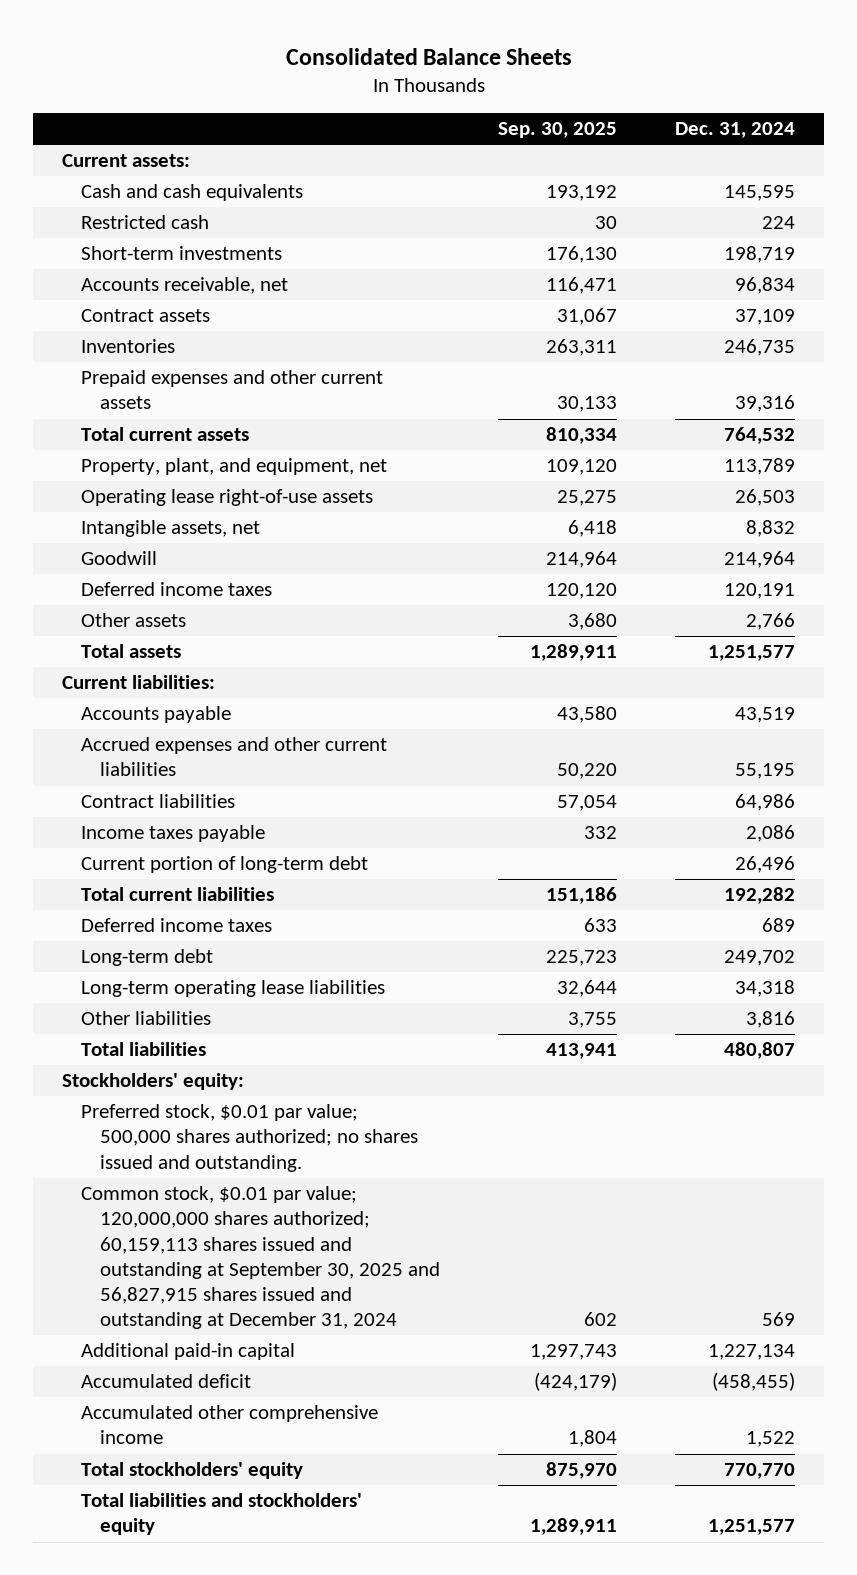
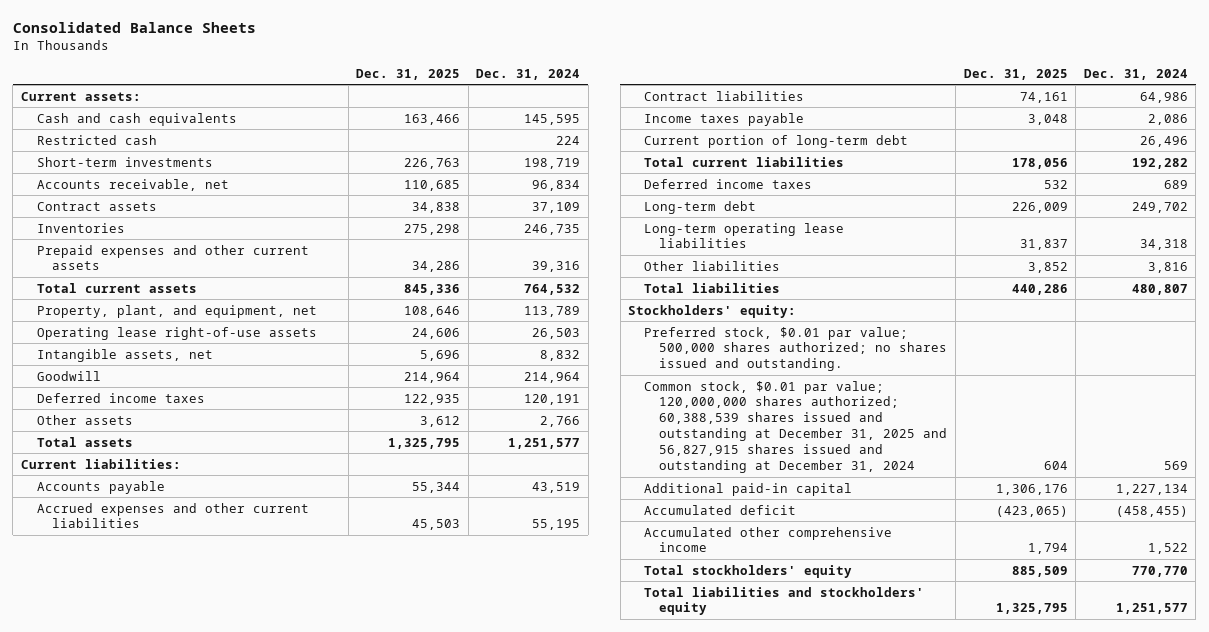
[498,122,618,139] Sep. 30, 2025 -> none
none -> [356,69,461,81] Dec. 31, 2025
[81,1186,441,1329] Common stock, $0.01 par value; 120,000,000 shares authorized; 60,159,113 shares issued and outstanding at September 30, 2025 and 56,827,915 shares issued and outstanding at December 31, 2024 -> [643,380,948,474] Common stock, $0.01 par value; 120,000,000 shares authorized; 60,388,539 shares issued and outstanding at December 31, 2025 and 56,827,915 shares issued and outstanding at December 31, 2024

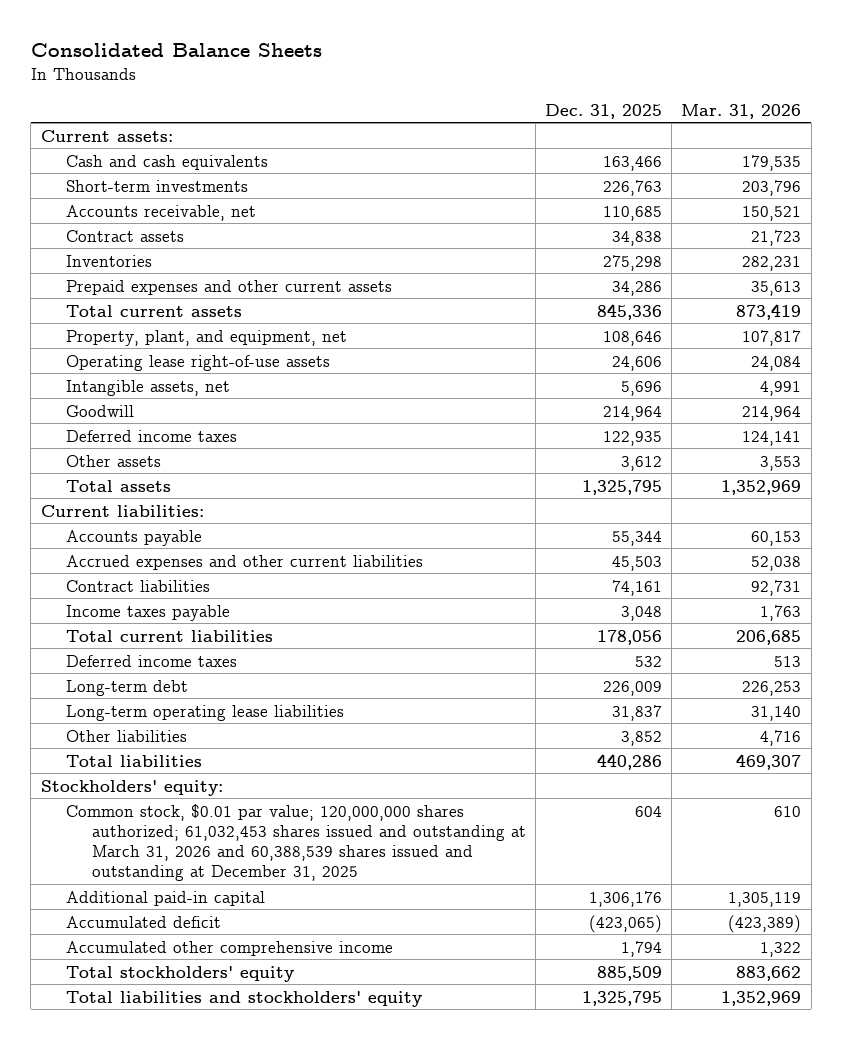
[476,69,581,81] Dec. 31, 2024 -> none
none -> [681,103,802,119] Mar. 31, 2026
[36,134,157,145] Restricted cash -> none
[643,134,908,148] Current portion of long-term debt -> none
[643,326,948,372] Preferred stock, $0.01 par value; 500,000 shares authorized; no shares issued and outstanding. -> none
[643,380,948,474] Common stock, $0.01 par value; 120,000,000 shares authorized; 60,388,539 shares issued and outstanding at December 31, 2025 and 56,827,915 shares issued and outstanding at December 31, 2024 -> [66,803,526,882] Common stock, $0.01 par value; 120,000,000 shares authorized; 61,032,453 shares issued and outstanding at March 31, 2026 and 60,388,539 shares issued and outstanding at December 31, 2025

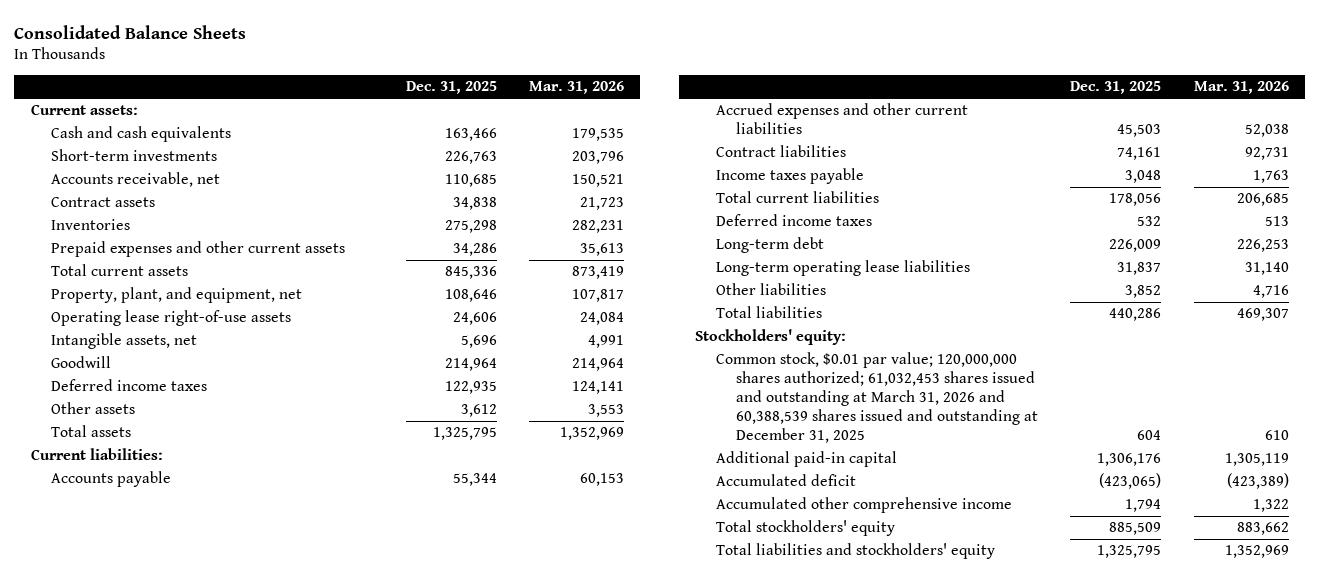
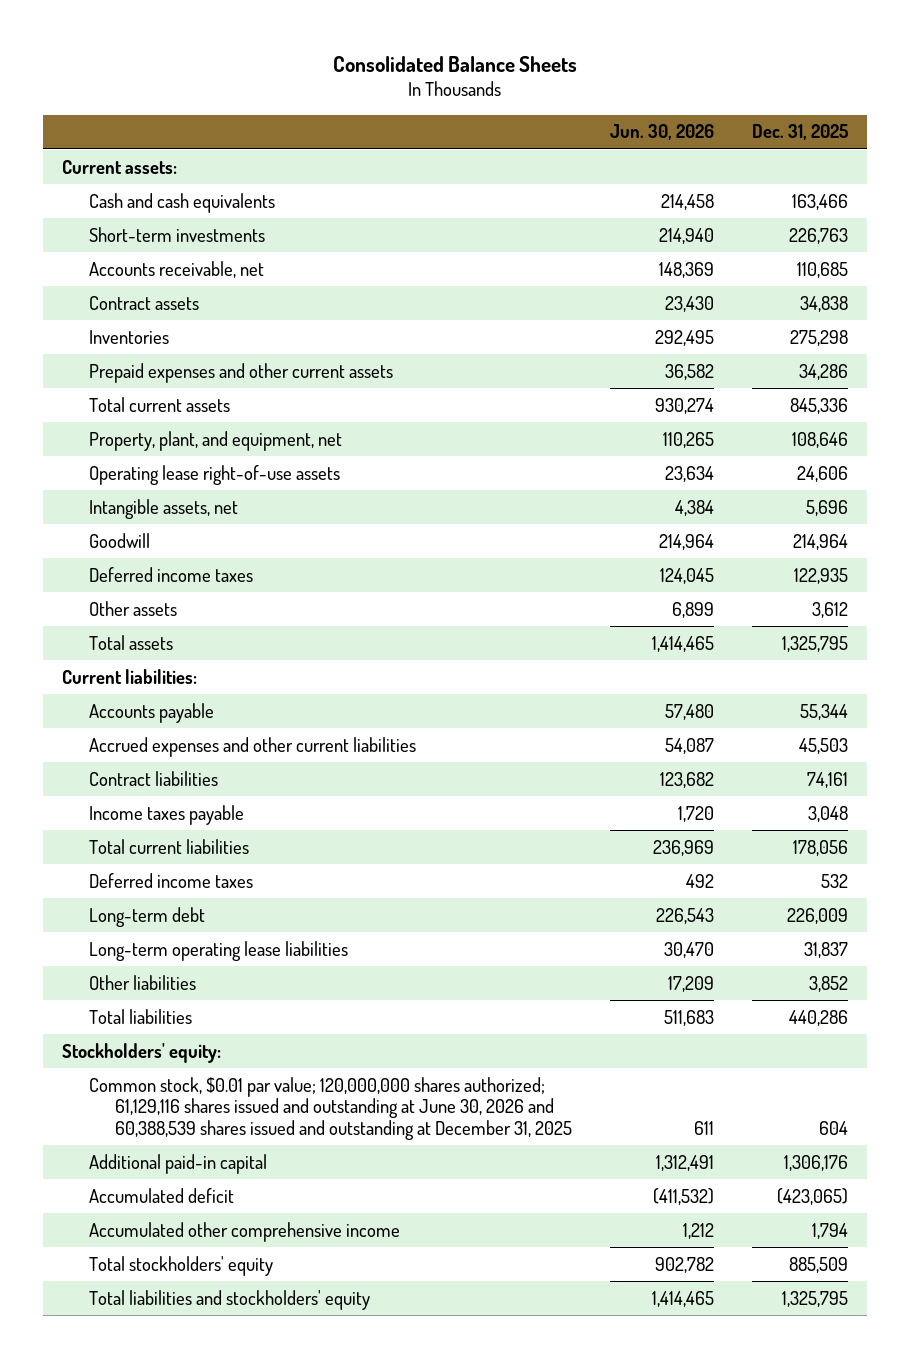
[529,81,625,95] Mar. 31, 2026 -> none
none -> [610,124,715,141] Jun. 30, 2026
[715,352,1039,443] Common stock, $0.01 par value; 120,000,000 shares authorized; 61,032,453 shares issued and outstanding at March 31, 2026 and 60,388,539 shares issued and outstanding at December 31, 2025 -> [88,1076,573,1140] Common stock, $0.01 par value; 120,000,000 shares authorized; 61,129,116 shares issued and outstanding at June 30, 2026 and 60,388,539 shares issued and outstanding at December 31, 2025

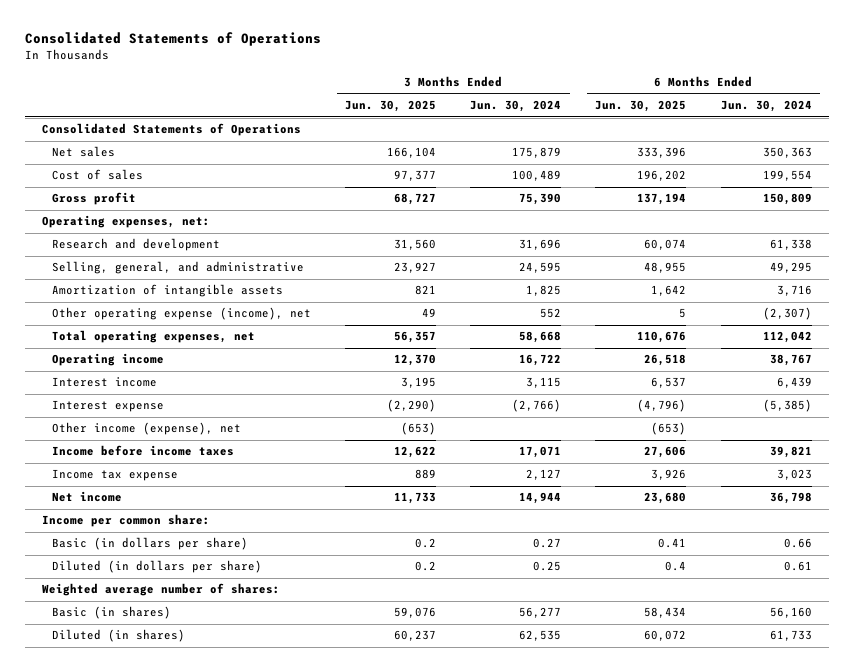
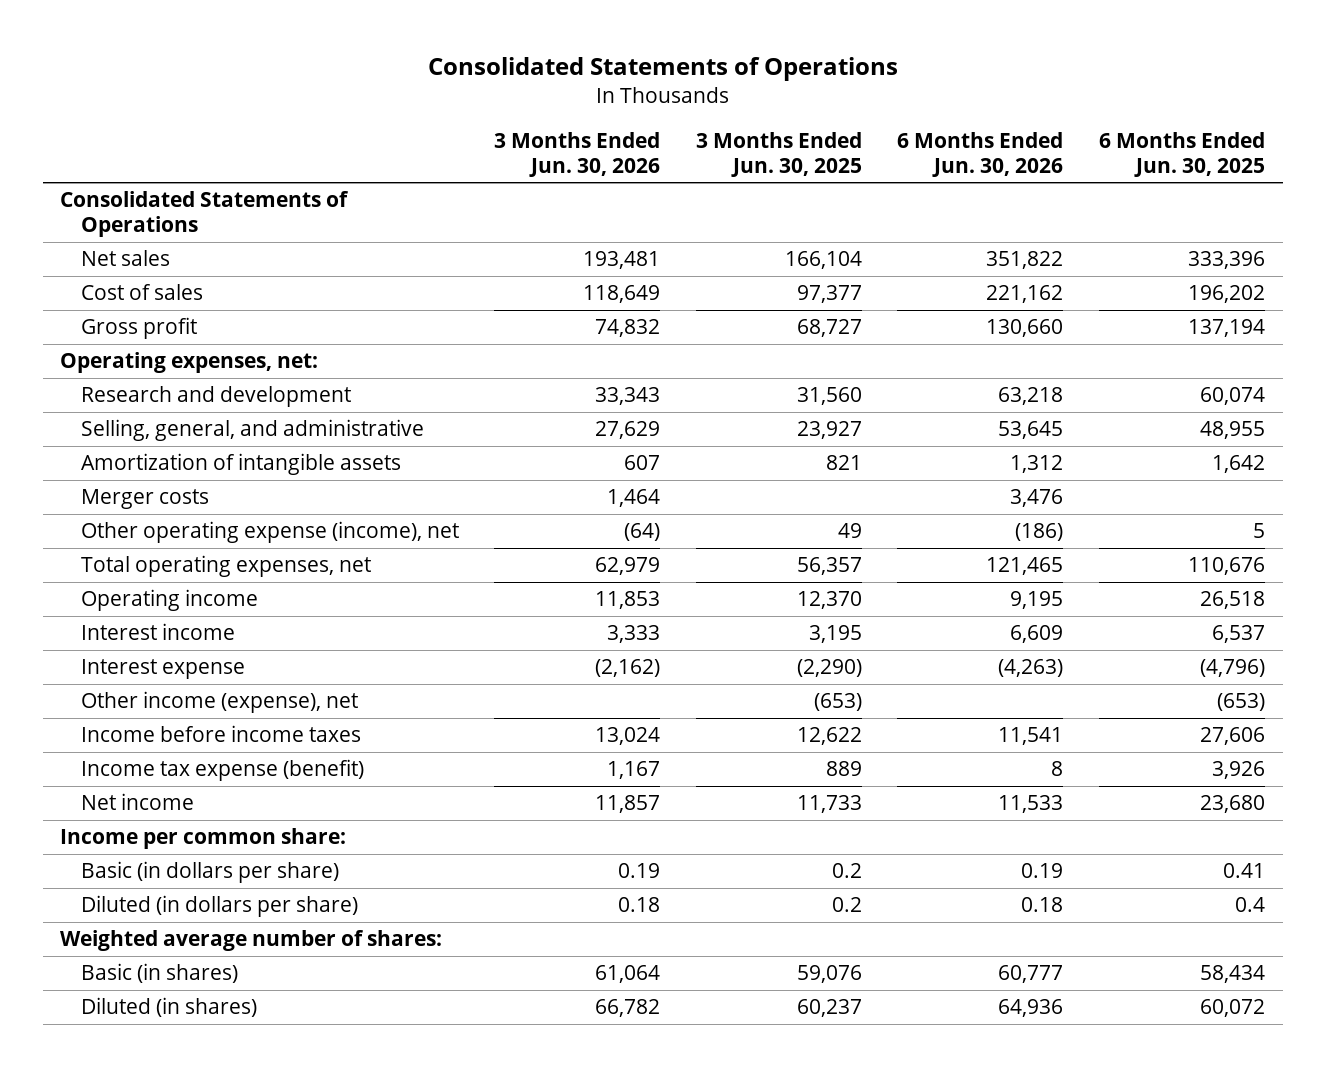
[470,100,562,113] Jun. 30, 2024 -> none
[720,100,812,113] Jun. 30, 2024 -> none
none -> [494,131,661,177] 3 Months Ended Jun. 30, 2026
none -> [897,131,1064,177] 6 Months Ended Jun. 30, 2026
none -> [80,489,209,510] Merger costs
[52,469,179,482] Income tax expense -> [80,759,364,782] Income tax expense (benefit)

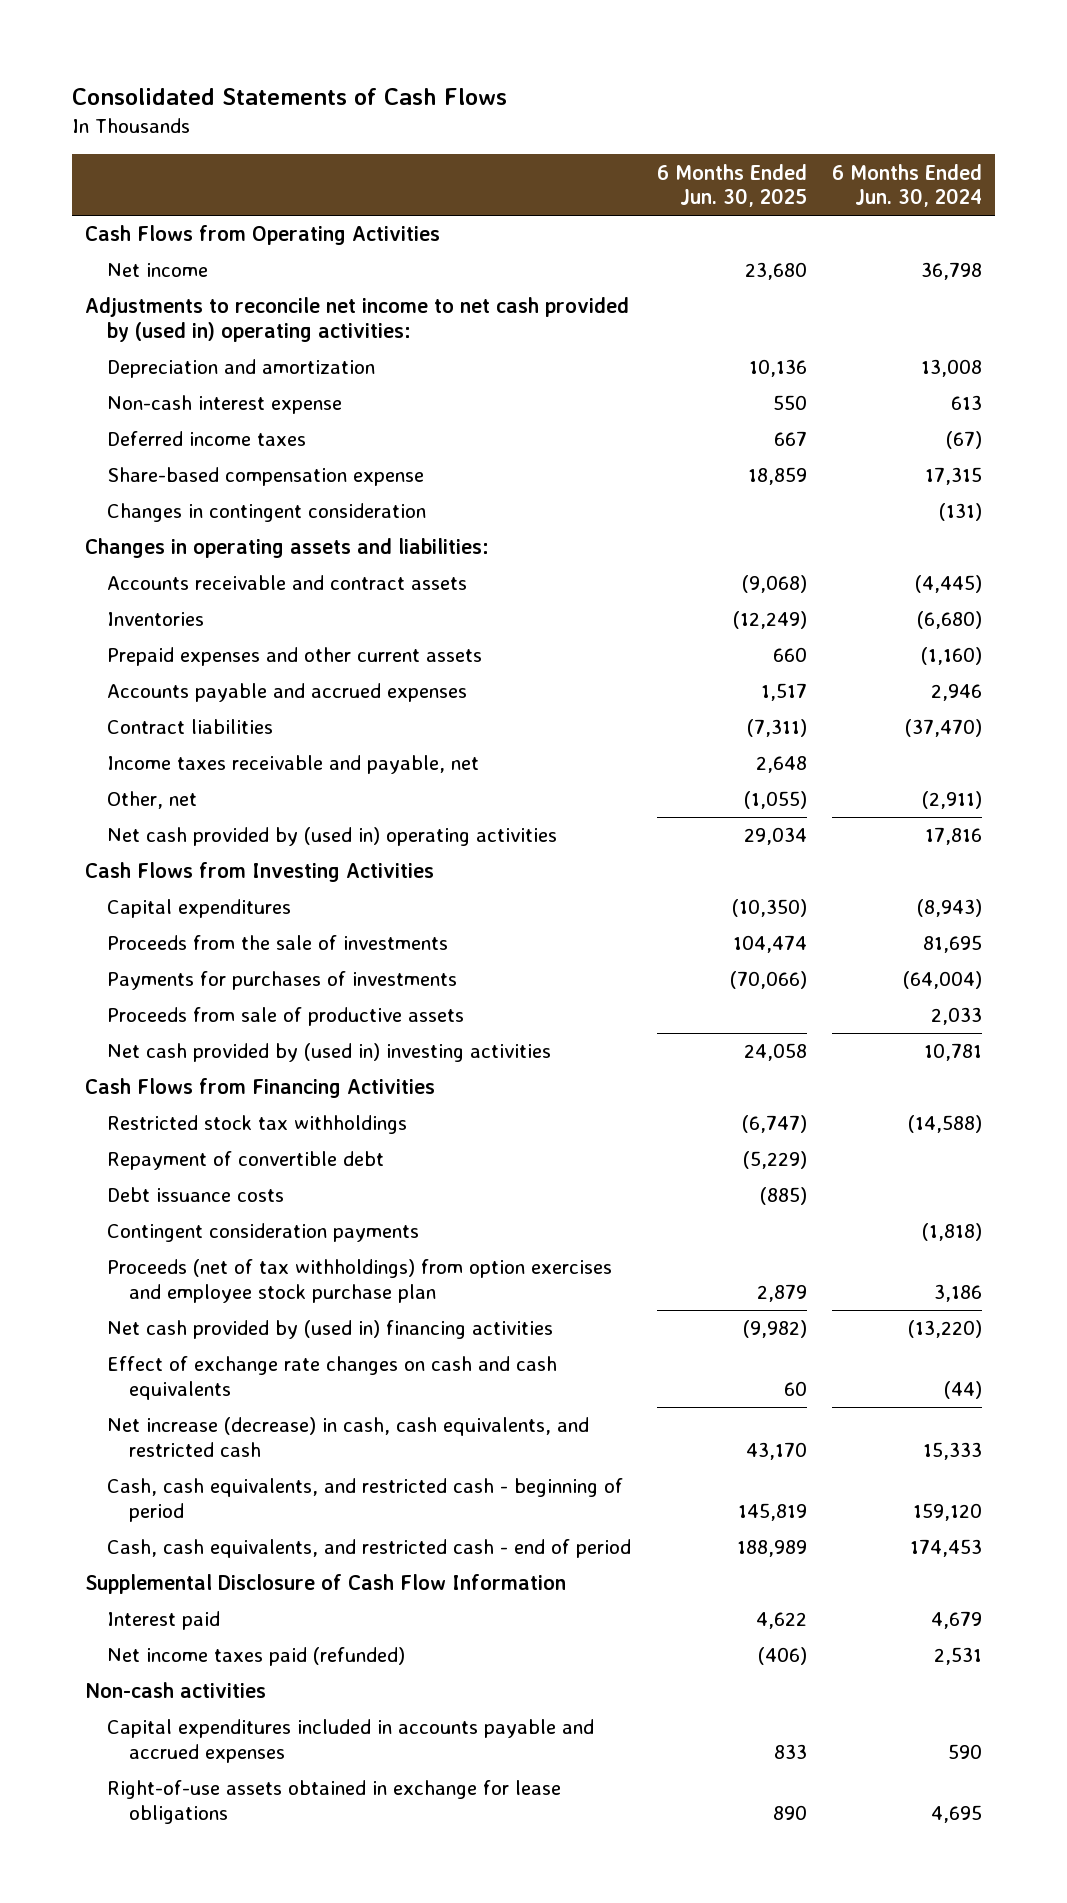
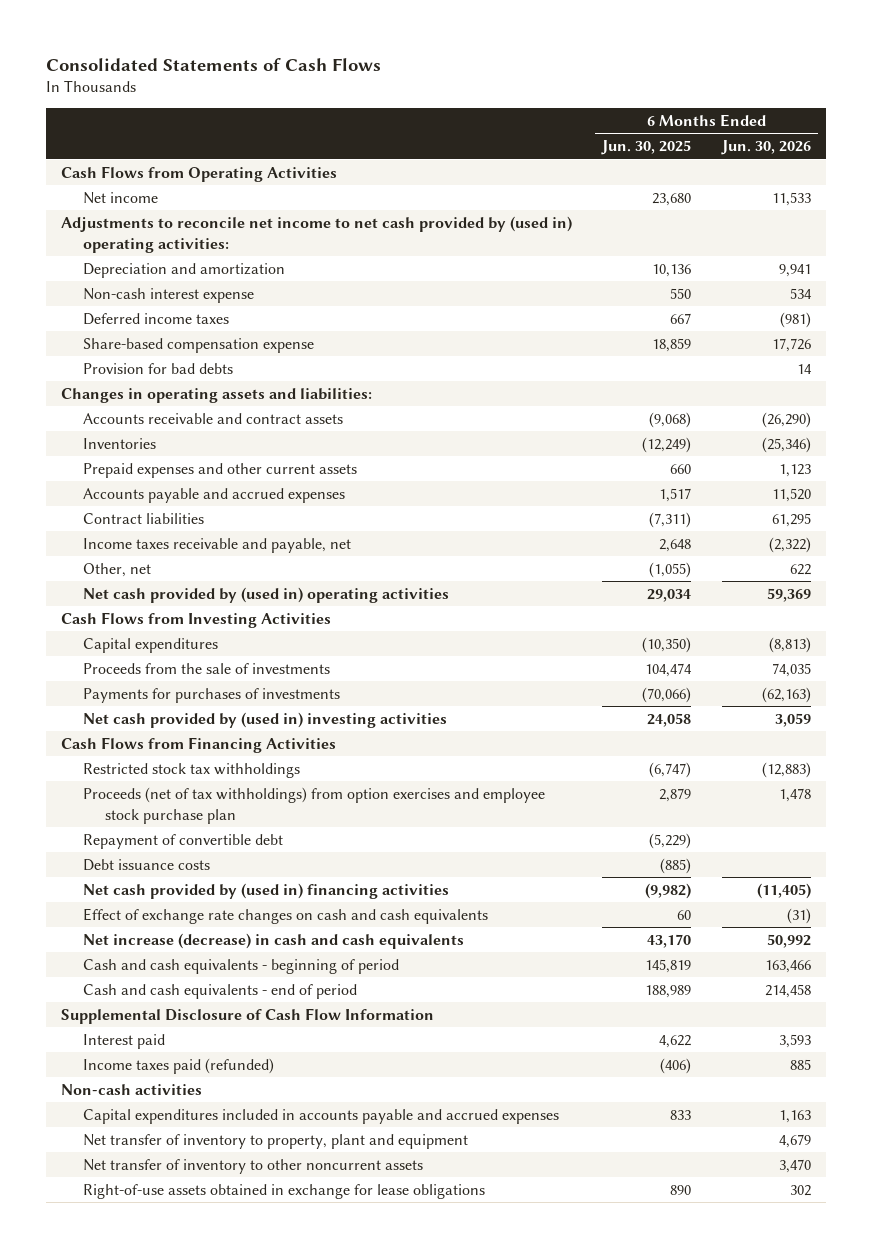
[832,163,983,208] 6 Months Ended Jun. 30, 2024 -> none
none -> [720,140,811,156] Jun. 30, 2026
[107,503,427,523] Changes in contingent consideration -> none
none -> [82,362,233,374] Provision for bad debts
[107,1007,465,1027] Proceeds from sale of productive assets -> none
[107,1259,613,1303] Proceeds (net of tax withholdings) from option exercises and employee stock purchase plan -> [82,786,545,824] Proceeds (net of tax withholdings) from option exercises and employee stock purchase plan
[107,1223,420,1243] Contingent consideration payments -> none
[107,1417,590,1457] Net increase (decrease) in cash, cash equivalents, and restricted cash -> [82,932,464,949] Net increase (decrease) in cash and cash equivalents
[107,1478,624,1522] Cash, cash equivalents, and restricted cash - beginning of period -> [82,958,399,974] Cash and cash equivalents - beginning of period
[107,1539,632,1559] Cash, cash equivalents, and restricted cash - end of period -> [82,983,357,999] Cash and cash equivalents - end of period
[107,1647,406,1667] Net income taxes paid (refunded) -> [82,1057,274,1074] Income taxes paid (refunded)
none -> [82,1133,468,1149] Net transfer of inventory to property, plant and equipment
none -> [82,1158,423,1174] Net transfer of inventory to other noncurrent assets

